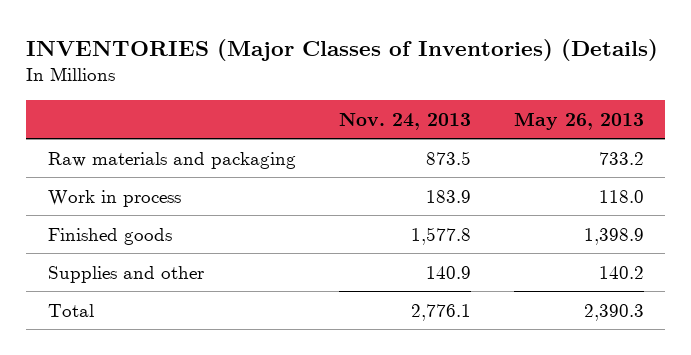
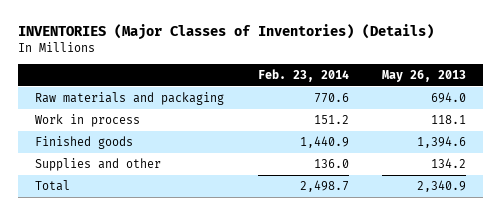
[338,112,471,130] Nov. 24, 2013 -> none
none -> [257,68,349,82] Feb. 23, 2014
[598,151,644,165] 733.2 -> [431,92,467,104] 694.0
[598,189,644,203] 118.0 -> [431,115,467,125] 118.1
[583,227,644,245] 1,398.9 -> [417,136,467,149] 1,394.6
[598,265,644,279] 140.2 -> [431,158,467,169] 134.2
[583,303,644,321] 2,390.3 -> [417,180,467,193] 2,340.9

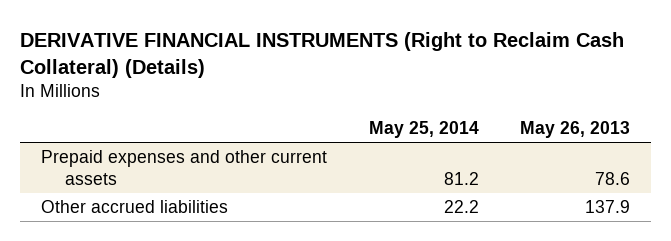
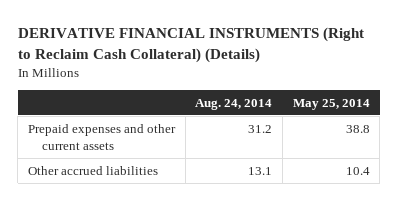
[520,121,631,139] May 26, 2013 -> none
none -> [195,98,273,110] Aug. 24, 2014
[443,171,479,185] 81.2 -> [345,124,370,133] 38.8
[443,199,479,213] 22.2 -> [345,166,370,175] 10.4

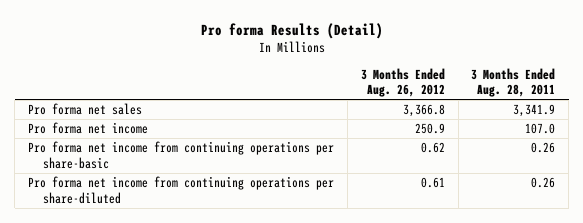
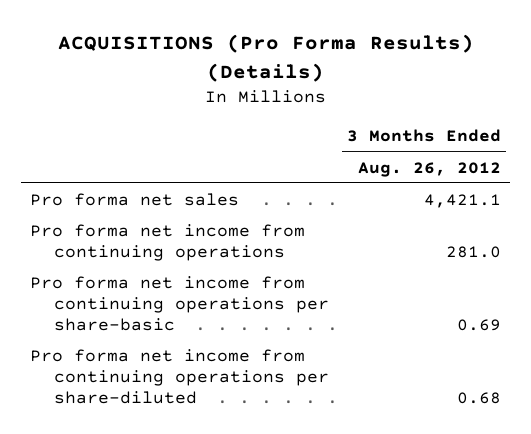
[200,22,383,39] Pro forma Results (Detail) -> [57,34,474,82] ACQUISITIONS (Pro Forma Results) (Details)
[471,67,556,98] 3 Months Ended Aug. 28, 2011 -> none
[402,103,445,117] 3,366.8 -> [424,193,502,208] 4,421.1
[28,121,149,134] Pro forma net income -> [30,223,306,261] Pro forma net income from continuing operations
[414,122,445,134] 250.9 -> [446,245,502,258] 281.0
[420,141,445,153] 0.62 -> [457,319,502,332] 0.69
[420,176,445,188] 0.61 -> [457,392,502,405] 0.68

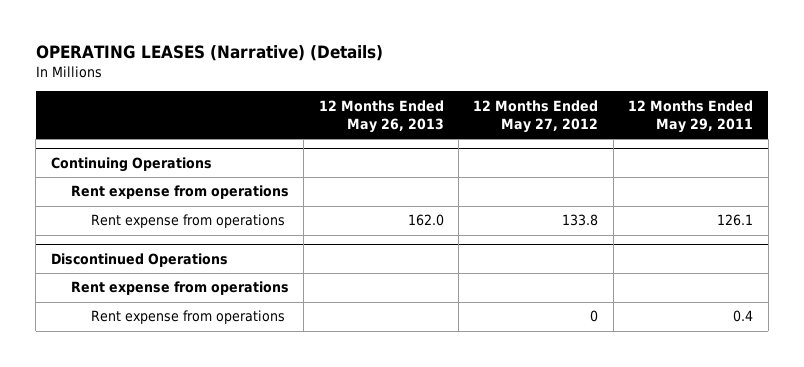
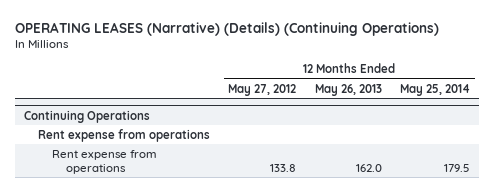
[35,44,383,61] OPERATING LEASES (Narrative) (Details) -> [14,21,439,36] OPERATING LEASES (Narrative) (Details) (Continuing Operations)
[628,99,754,134] 12 Months Ended May 29, 2011 -> none
none -> [400,83,471,96] May 25, 2014
[50,252,228,267] Discontinued Operations -> none
[70,281,289,296] Rent expense from operations -> none
[90,310,285,325] Rent expense from operations -> none

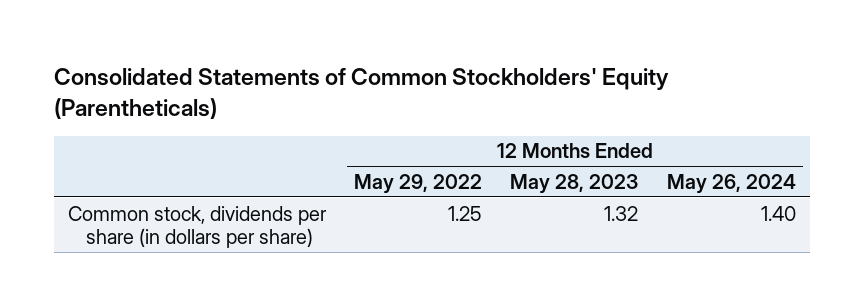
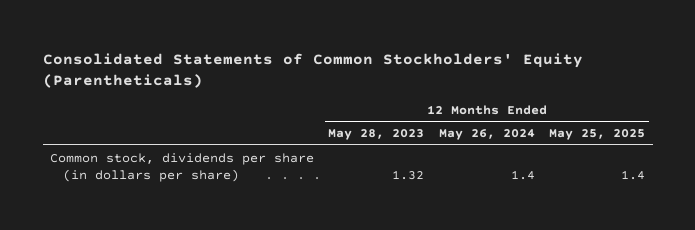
[354,173,483,194] May 29, 2022 -> none
none -> [549,129,646,141] May 25, 2025
[760,205,796,221] 1.40 -> [510,170,535,181] 1.4

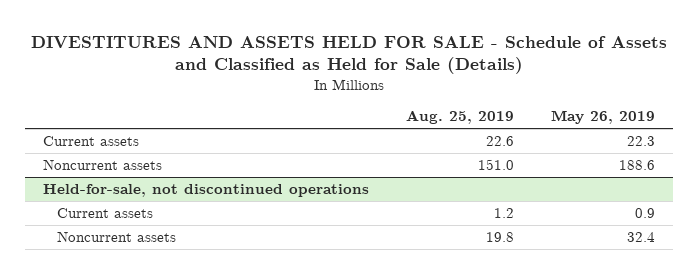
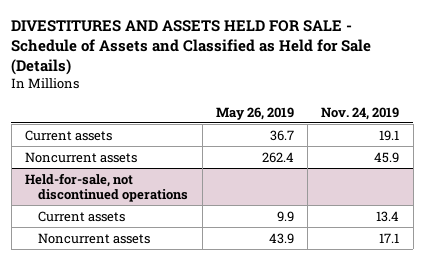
[405,110,514,125] Aug. 25, 2019 -> none
none -> [321,106,400,120] Nov. 24, 2019
[626,135,655,146] 22.3 -> [269,129,294,141] 36.7
[618,159,655,170] 188.6 -> [261,151,294,163] 262.4
[634,207,655,218] 0.9 -> [276,210,294,222] 9.9
[626,231,655,242] 32.4 -> [268,232,294,244] 43.9

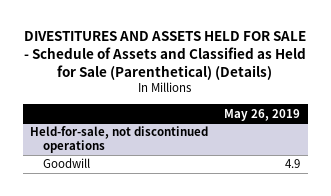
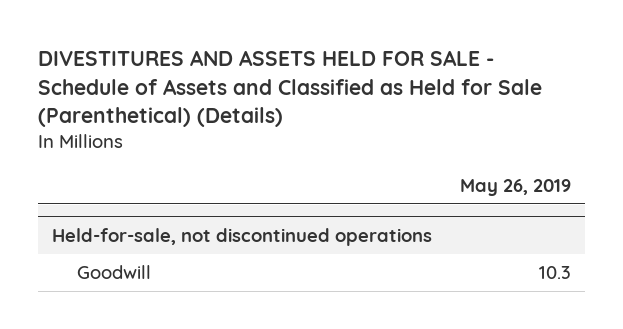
[285,159,301,169] 4.9 -> [539,266,572,280] 10.3

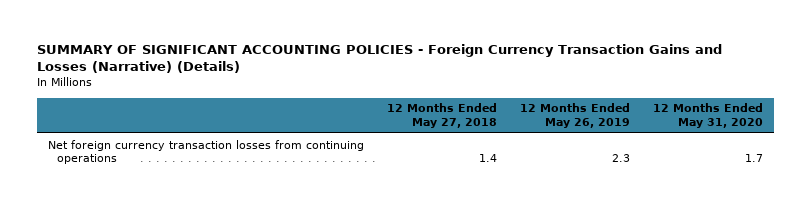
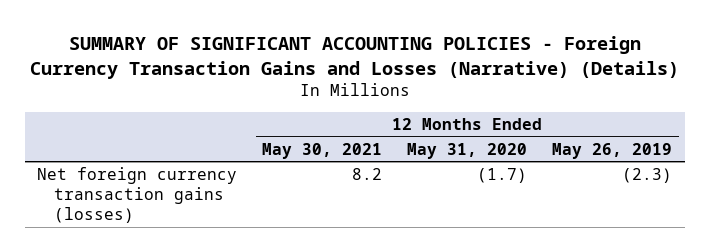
[387,103,498,128] 12 Months Ended May 27, 2018 -> none
none -> [262,142,383,159] May 30, 2021
[48,139,365,165] Net foreign currency transaction losses from continuing operations -> [37,167,238,224] Net foreign currency transaction gains (losses)
[611,154,630,163] 2.3 -> [622,168,673,184] (2.3)
[744,154,763,163] 1.7 -> [477,168,528,184] (1.7)

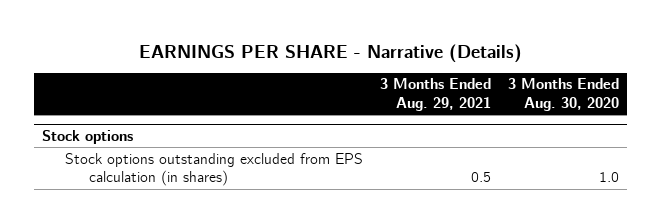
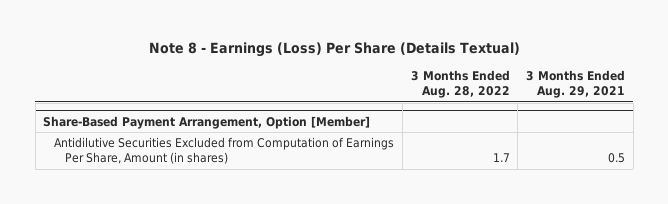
[138,43,522,63] EARNINGS PER SHARE - Narrative (Details) -> [149,42,521,58] Note 8 - Earnings (Loss) Per Share (Details Textual)
[507,78,619,112] 3 Months Ended Aug. 30, 2020 -> none
none -> [410,69,510,99] 3 Months Ended Aug. 28, 2022
[42,130,134,145] Stock options -> [43,115,371,129] Share-Based Payment Arrangement, Option [Member]
[65,152,364,187] Stock options outstanding excluded from EPS calculation (in shares) -> [54,137,395,165] Antidilutive Securities Excluded from Computation of Earnings Per Share, Amount (in shares)

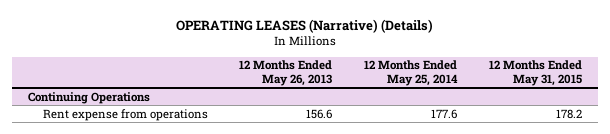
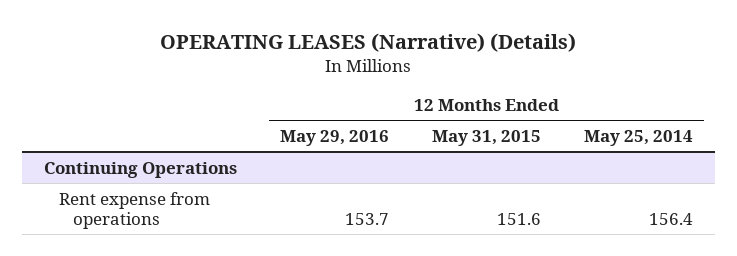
[239,60,333,86] 12 Months Ended May 26, 2013 -> none
none -> [279,129,389,146] May 29, 2016
[431,108,458,119] 177.6 -> [649,212,694,225] 156.4
[555,108,582,119] 178.2 -> [497,212,542,225] 151.6

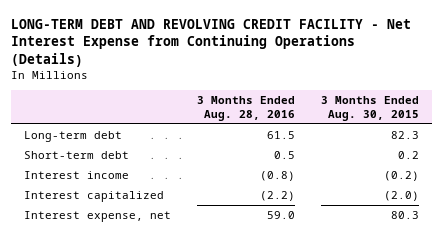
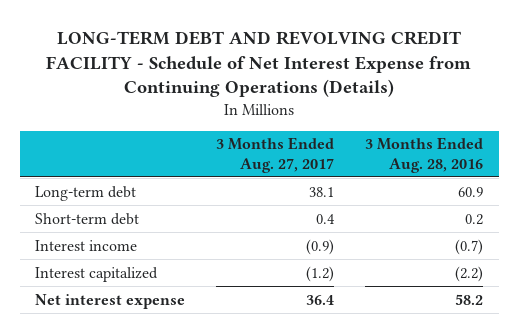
[11,18,412,67] LONG-TERM DEBT AND REVOLVING CREDIT FACILITY - Net Interest Expense from Continuing Operations (Details) -> [46,31,472,98] LONG-TERM DEBT AND REVOLVING CREDIT FACILITY - Schedule of Net Interest Expense from Continuing Operations (Details)
[320,95,419,121] 3 Months Ended Aug. 30, 2015 -> none
none -> [216,137,335,173] 3 Months Ended Aug. 27, 2017
[267,130,296,139] 61.5 -> [458,186,484,197] 60.9
[274,150,296,159] 0.5 -> [465,213,484,225] 0.2
[260,170,296,181] (0.8) -> [455,238,484,255] (0.7)
[24,210,172,222] Interest expense, net -> [35,293,186,309] Net interest expense
[267,210,296,219] 59.0 -> [455,293,484,305] 58.2

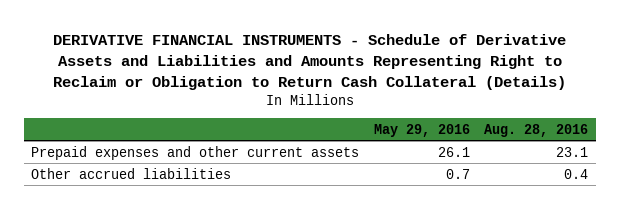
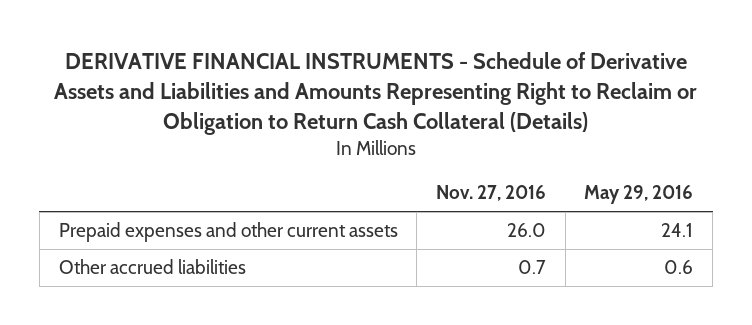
[484,123,589,137] Aug. 28, 2016 -> none
none -> [436,185,547,202] Nov. 27, 2016
[437,146,470,157] 26.1 -> [661,223,694,238] 24.1
[445,168,470,179] 0.7 -> [664,260,694,275] 0.6

